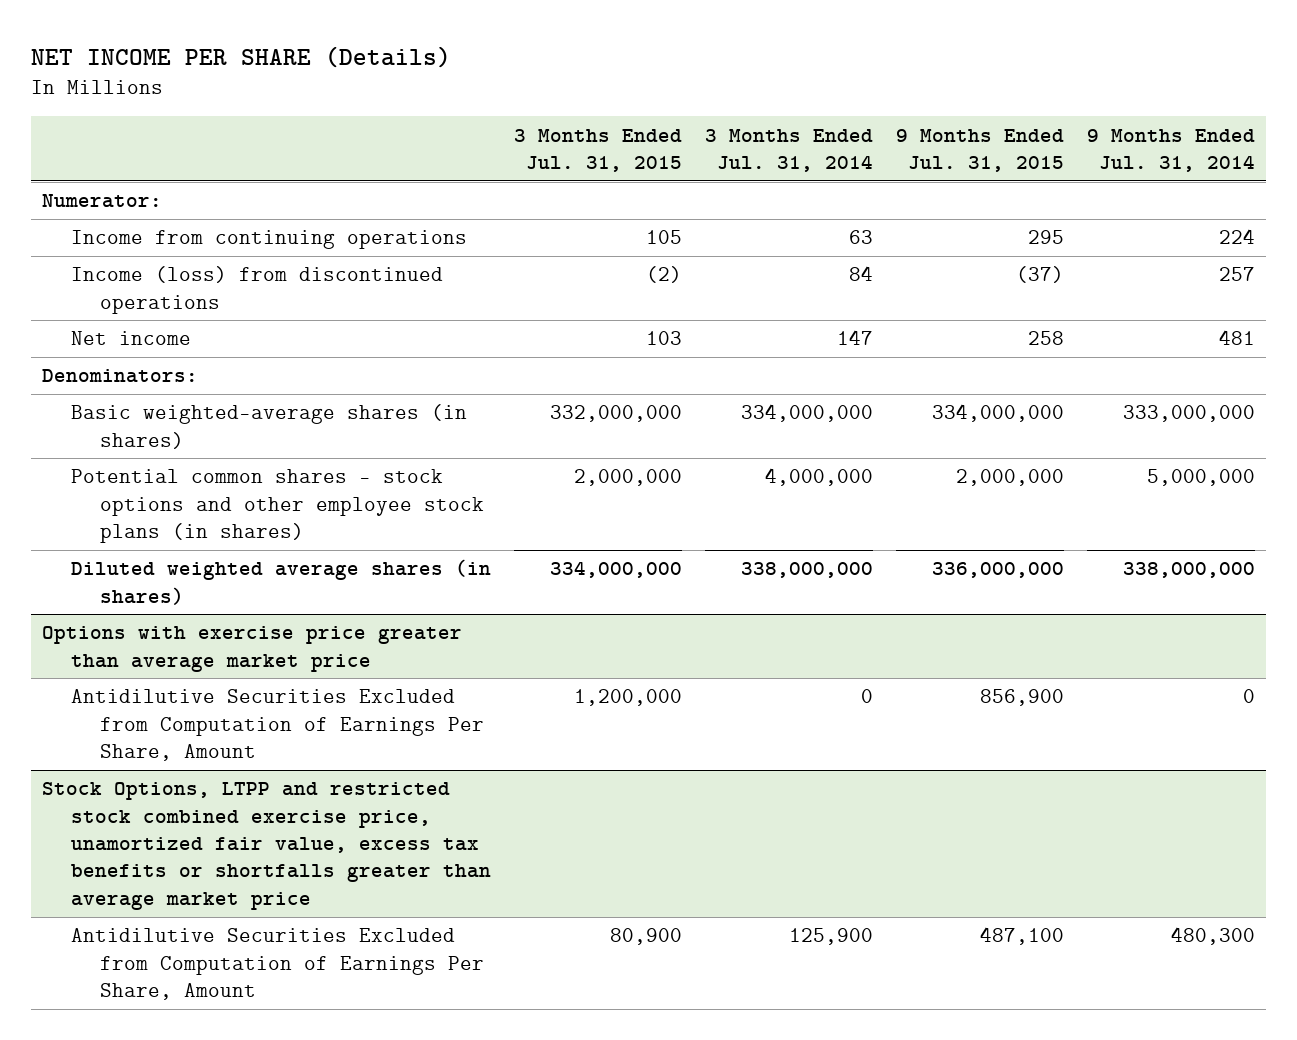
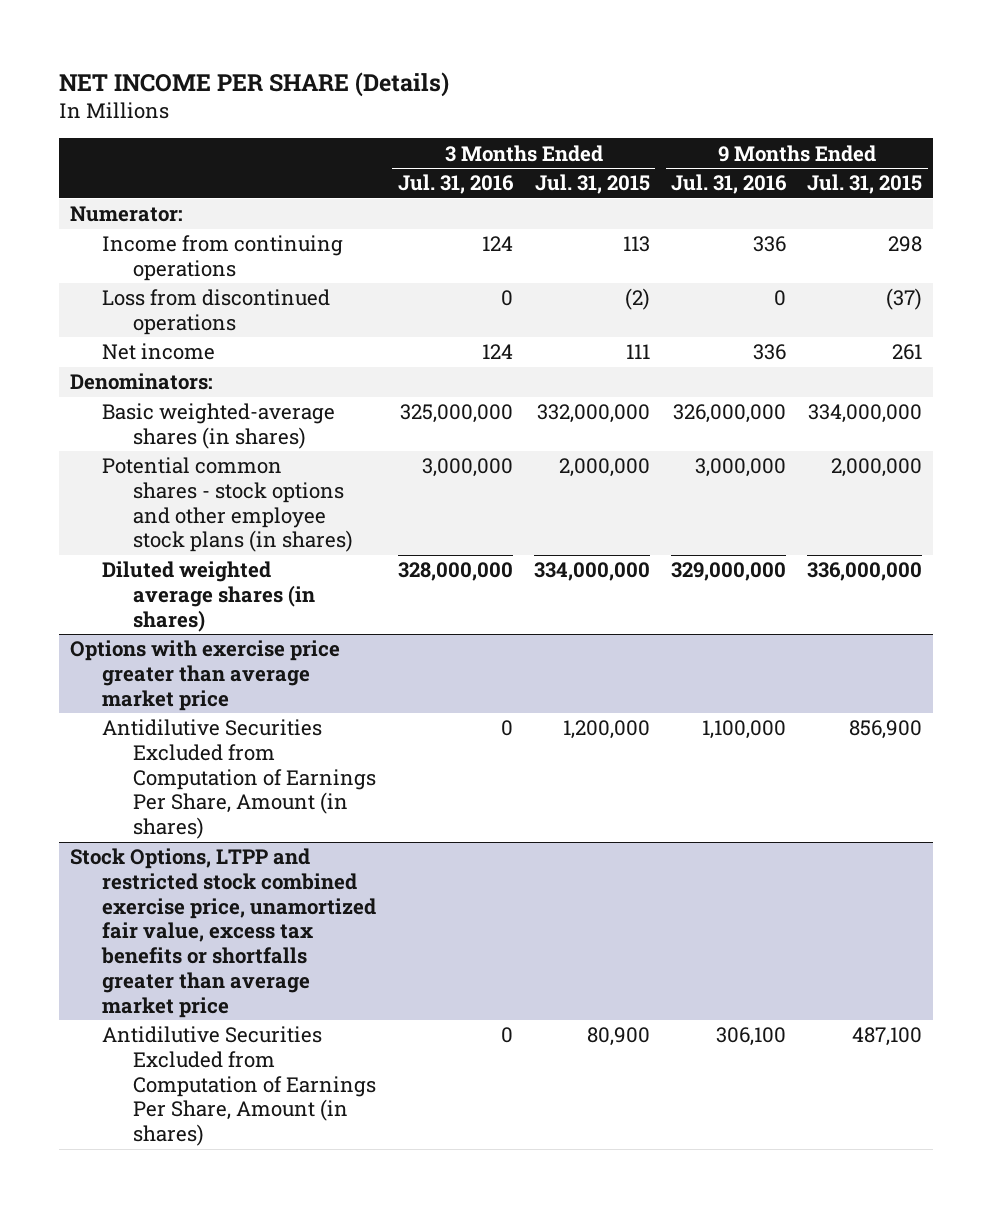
[704,128,873,173] 3 Months Ended Jul. 31, 2014 -> none
[1086,128,1255,173] 9 Months Ended Jul. 31, 2014 -> none
none -> [397,174,514,195] Jul. 31, 2016
none -> [671,174,788,195] Jul. 31, 2016
[645,230,682,245] 105 -> [622,236,650,253] 113
[1027,230,1064,245] 295 -> [888,236,923,253] 298
[70,266,443,314] Income (loss) from discontinued operations -> [101,289,330,335] Loss from discontinued operations
[645,331,682,346] 103 -> [625,344,650,360] 111
[1027,331,1064,346] 258 -> [892,344,923,361] 261
[70,689,484,761] Antidilutive Securities Excluded from Computation of Earnings Per Share, Amount -> [101,719,377,840] Antidilutive Securities Excluded from Computation of Earnings Per Share, Amount (in shares)
[70,928,484,1000] Antidilutive Securities Excluded from Computation of Earnings Per Share, Amount -> [101,1026,377,1147] Antidilutive Securities Excluded from Computation of Earnings Per Share, Amount (in shares)

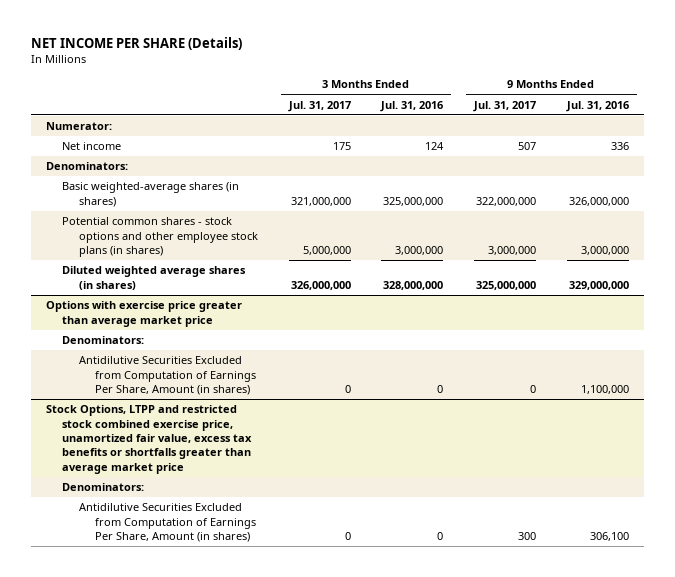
[534,174,650,195] Jul. 31, 2015 -> none
[807,174,923,195] Jul. 31, 2015 -> none
none -> [287,100,351,112] Jul. 31, 2017
none -> [473,100,537,112] Jul. 31, 2017
[101,235,343,281] Income from continuing operations -> none
[101,289,330,335] Loss from discontinued operations -> none
none -> [62,336,145,345] Denominators:
none -> [62,483,145,492] Denominators:

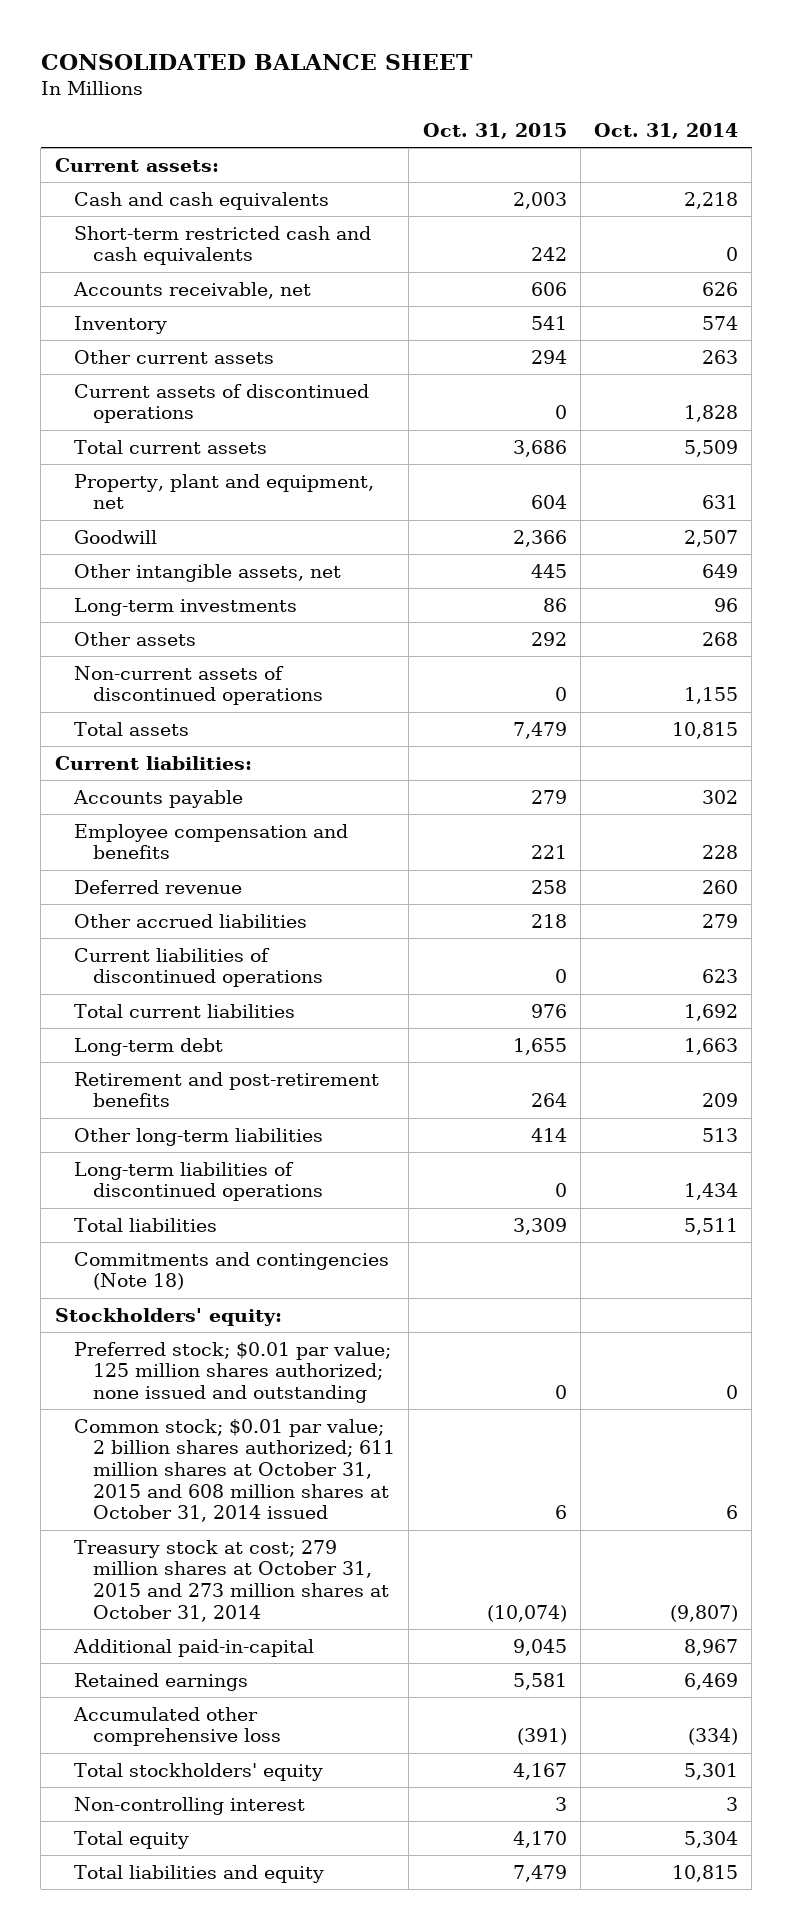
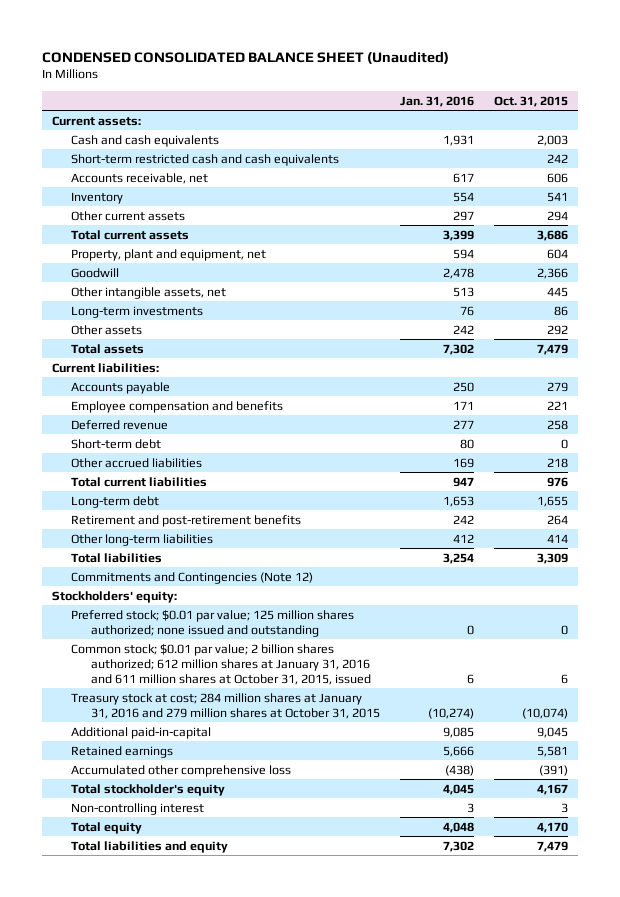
[40,53,473,70] CONSOLIDATED BALANCE SHEET -> [42,50,450,64] CONDENSED CONSOLIDATED BALANCE SHEET (Unaudited)
[594,122,739,139] Oct. 31, 2014 -> none
none -> [399,95,474,107] Jan. 31, 2016
[73,383,369,424] Current assets of discontinued operations -> none
[73,665,324,706] Non-current assets of discontinued operations -> none
none -> [71,438,162,449] Short-term debt
[73,947,324,988] Current liabilities of discontinued operations -> none
[73,1161,324,1202] Long-term liabilities of discontinued operations -> none
[73,1251,389,1291] Commitments and contingencies (Note 18) -> [71,571,314,584] Commitments and Contingencies (Note 12)
[73,1418,396,1523] Common stock; $0.01 par value; 2 billion shares authorized; 611 million shares at October 31, 2015 and 608 million shares at October 31, 2014 issued -> [71,643,371,685] Common stock; $0.01 par value; 2 billion shares authorized; 612 million shares at January 31, 2016 and 611 million shares at October 31, 2015, issued
[73,1539,390,1622] Treasury stock at cost; 279 million shares at October 31, 2015 and 273 million shares at October 31, 2014 -> [71,692,380,719] Treasury stock at cost; 284 million shares at January 31, 2016 and 279 million shares at October 31, 2015
[73,1762,323,1781] Total stockholders' equity -> [71,783,226,796] Total stockholder's equity

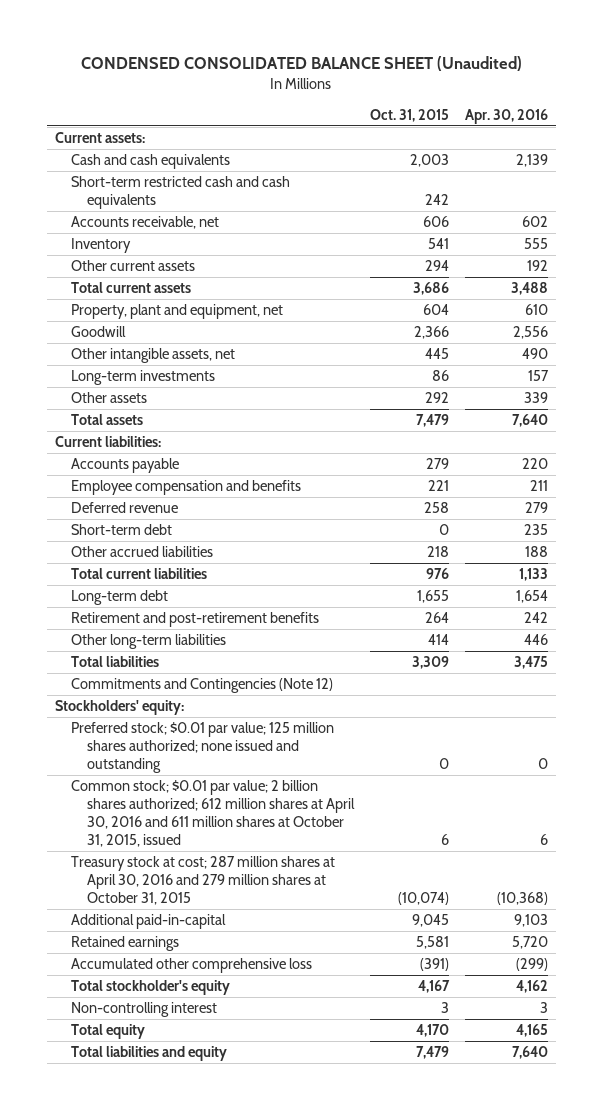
[399,95,474,107] Jan. 31, 2016 -> none
none -> [465,108,549,124] Apr. 30, 2016
[71,643,371,685] Common stock; $0.01 par value; 2 billion shares authorized; 612 million shares at January 31, 2016 and 611 million shares at October 31, 2015, issued -> [70,780,355,847] Common stock; $0.01 par value; 2 billion shares authorized; 612 million shares at April 30, 2016 and 611 million shares at October 31, 2015, issued
[71,692,380,719] Treasury stock at cost; 284 million shares at January 31, 2016 and 279 million shares at October 31, 2015 -> [70,856,335,905] Treasury stock at cost; 287 million shares at April 30, 2016 and 279 million shares at October 31, 2015

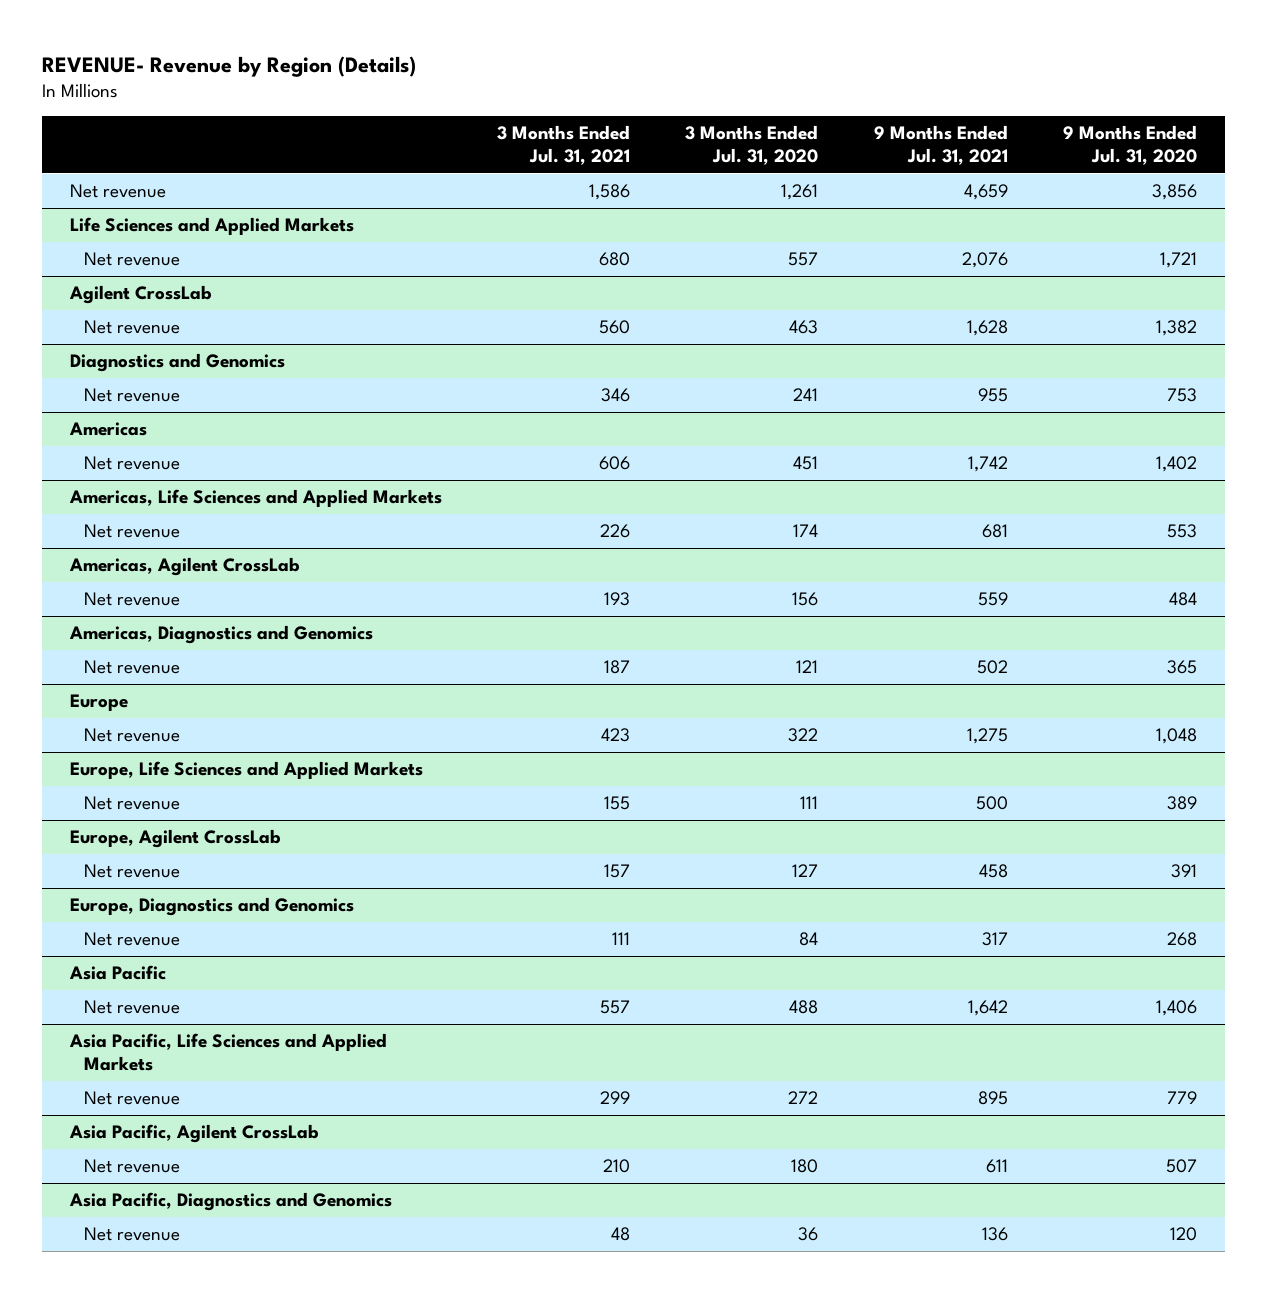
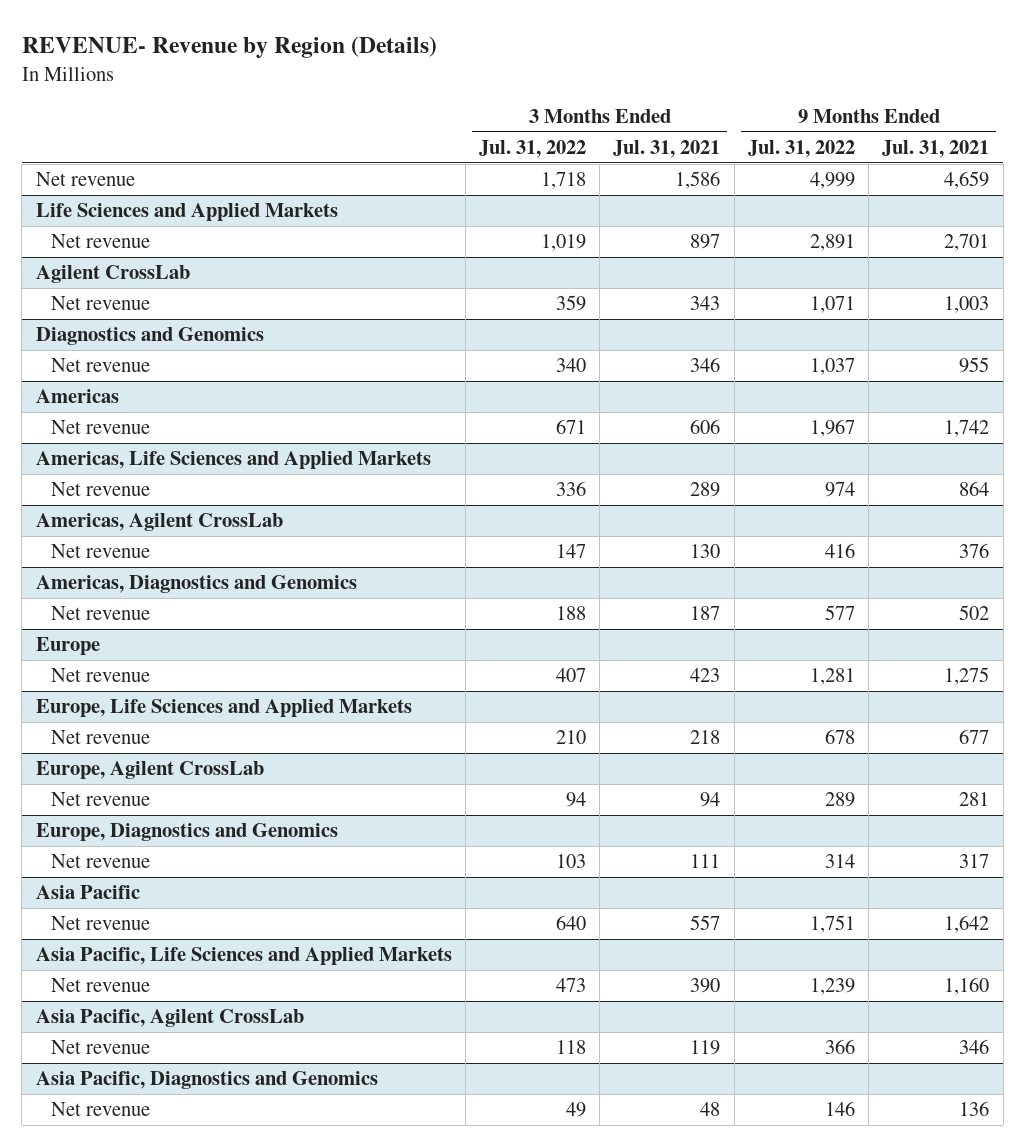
[685,125,819,165] 3 Months Ended Jul. 31, 2020 -> none
[1062,125,1197,165] 9 Months Ended Jul. 31, 2020 -> none
none -> [479,139,587,158] Jul. 31, 2022
none -> [747,139,855,158] Jul. 31, 2022
[599,252,631,267] 680 -> [690,234,721,250] 897
[961,252,1008,269] 2,076 -> [944,234,990,252] 2,701
[599,320,631,335] 560 -> [690,296,721,311] 343
[966,320,1008,337] 1,628 -> [944,296,990,314] 1,003
[600,524,631,539] 226 -> [690,482,721,498] 289
[981,524,1008,539] 681 -> [959,481,990,497] 864
[604,592,631,607] 193 -> [690,544,721,559] 130
[977,592,1008,607] 559 -> [959,543,990,559] 376
[604,796,631,811] 155 -> [690,730,721,745] 218
[975,796,1008,811] 500 -> [959,729,990,745] 677
[604,864,631,879] 157 -> [700,792,721,808] 94
[978,864,1008,879] 458 -> [959,792,990,807] 281
[600,1091,631,1105] 299 -> [690,978,721,994] 390
[977,1091,1008,1106] 895 -> [944,977,990,996] 1,160
[603,1159,631,1174] 210 -> [690,1040,721,1056] 119
[985,1159,1008,1174] 611 -> [959,1039,990,1055] 346

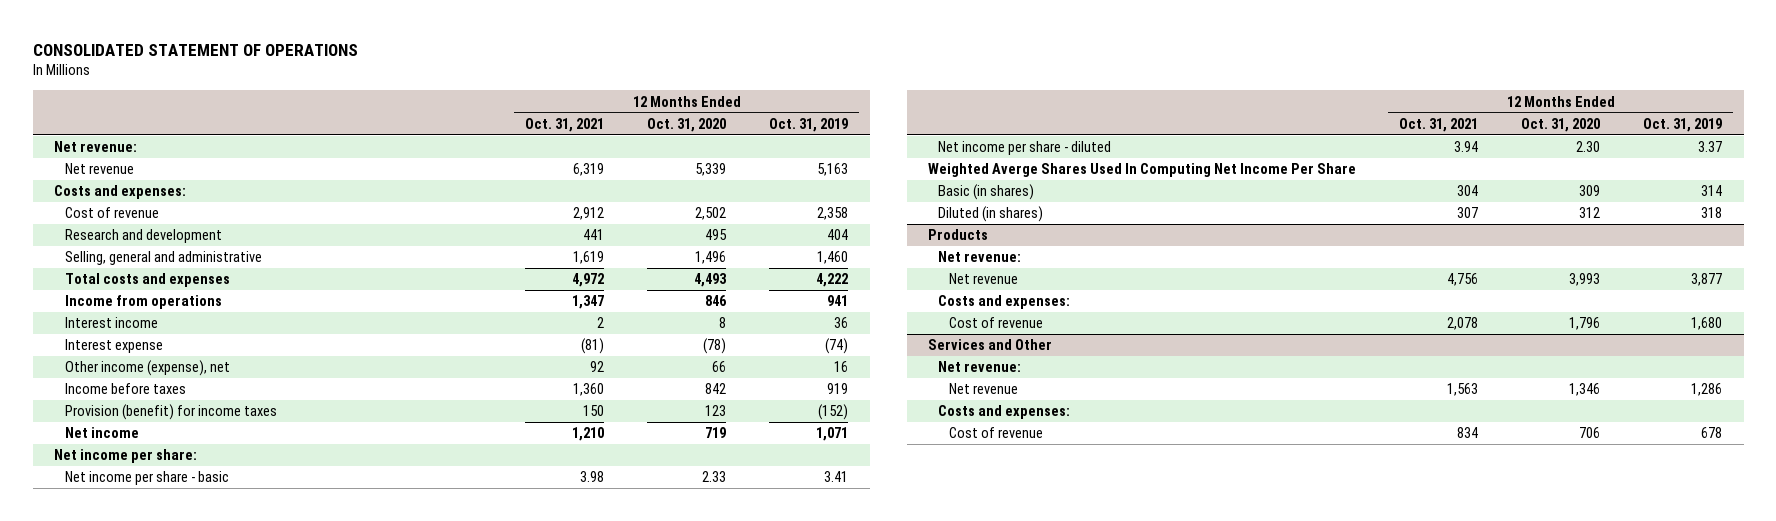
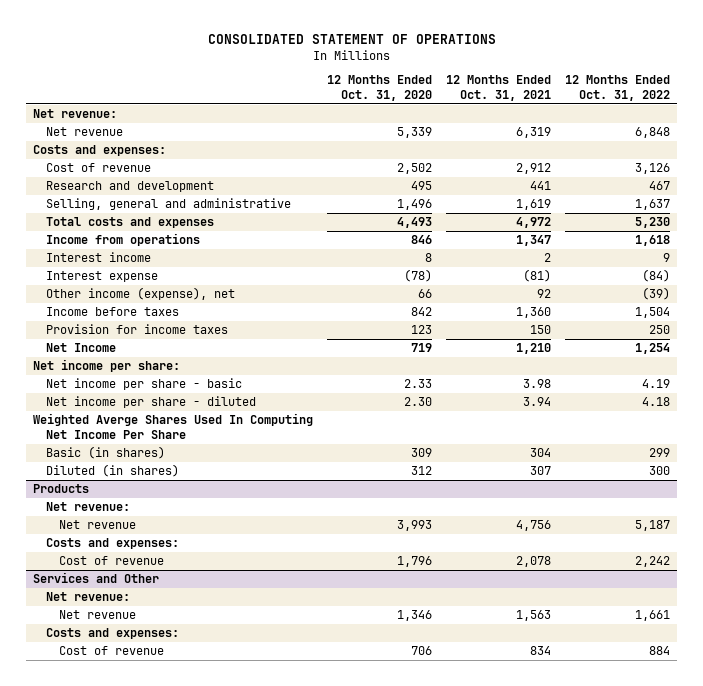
[769,117,849,132] Oct. 31, 2019 -> none
none -> [565,75,671,102] 12 Months Ended Oct. 31, 2022
[64,404,277,421] Provision (benefit) for income taxes -> [46,324,229,335] Provision for income taxes
[64,427,139,439] Net income -> [46,343,117,353] Net Income

